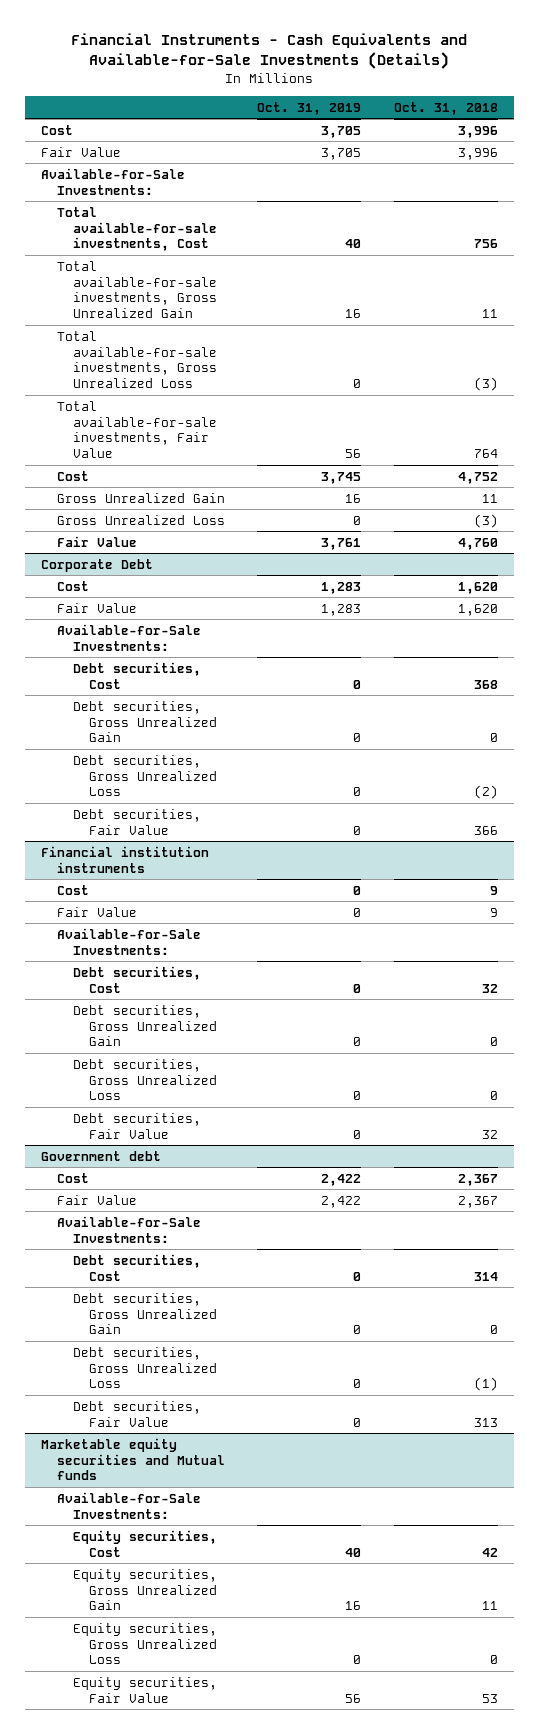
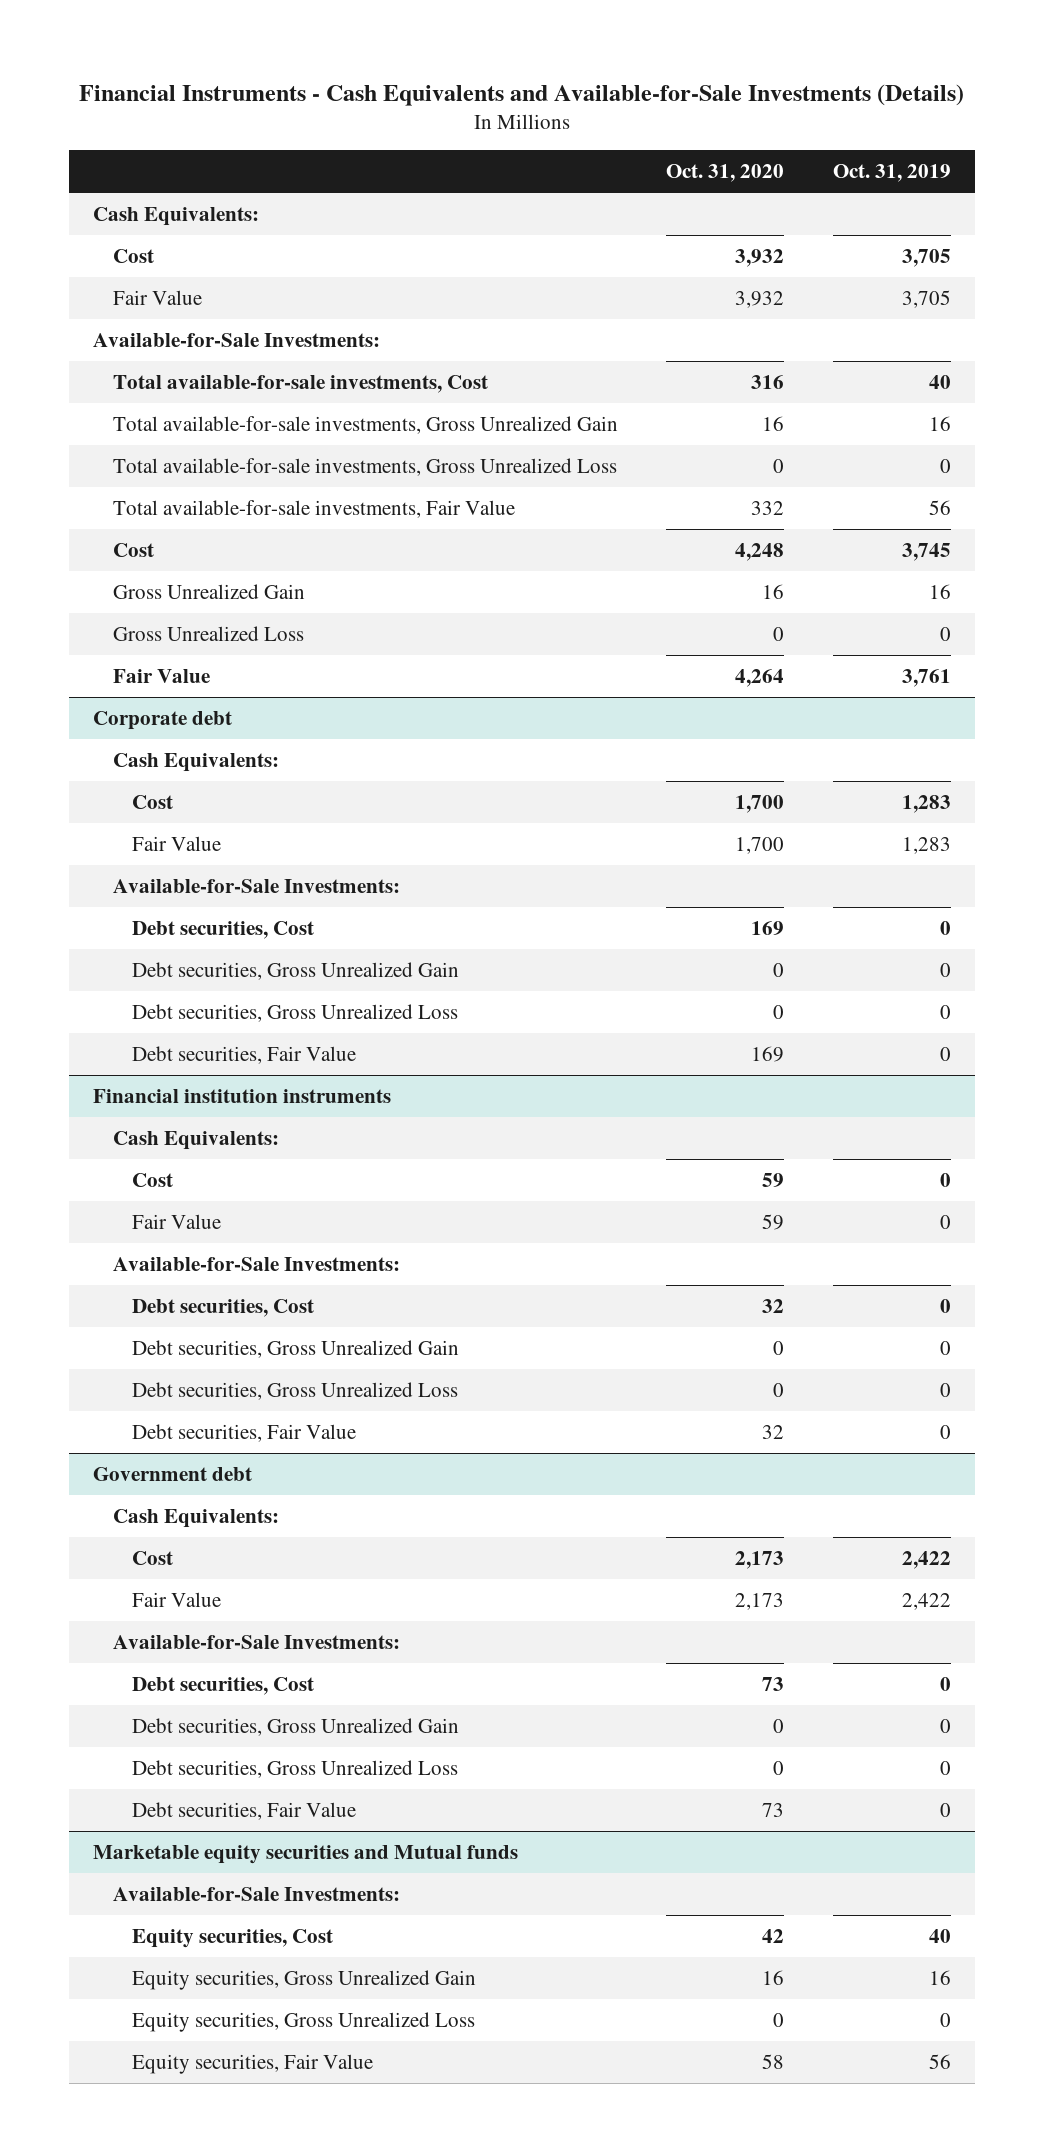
[393,101,498,115] Oct. 31, 2018 -> none
none -> [666,164,785,183] Oct. 31, 2020
none -> [93,206,260,226] Cash Equivalents:
[41,558,154,572] Corporate Debt -> [93,710,233,730] Corporate debt
none -> [112,752,279,772] Cash Equivalents:
none -> [112,1130,279,1150] Cash Equivalents:
none -> [112,1508,279,1528] Cash Equivalents:

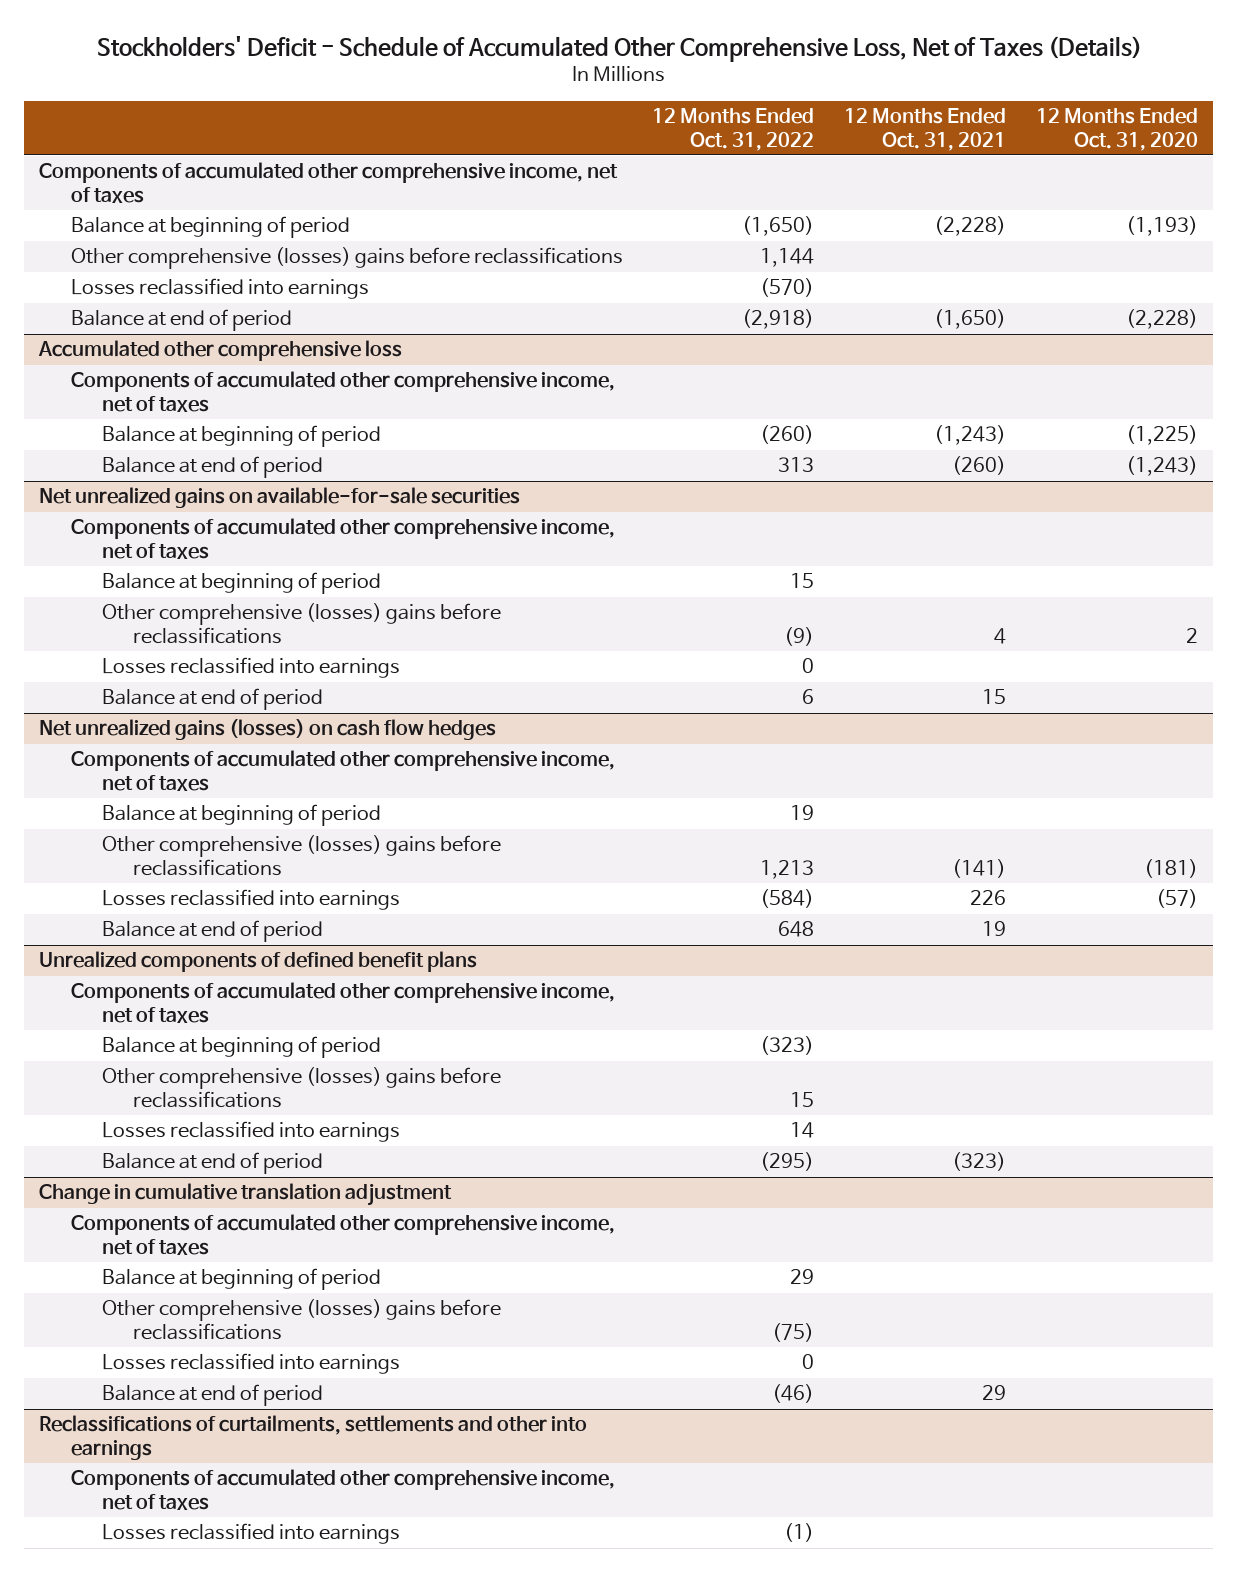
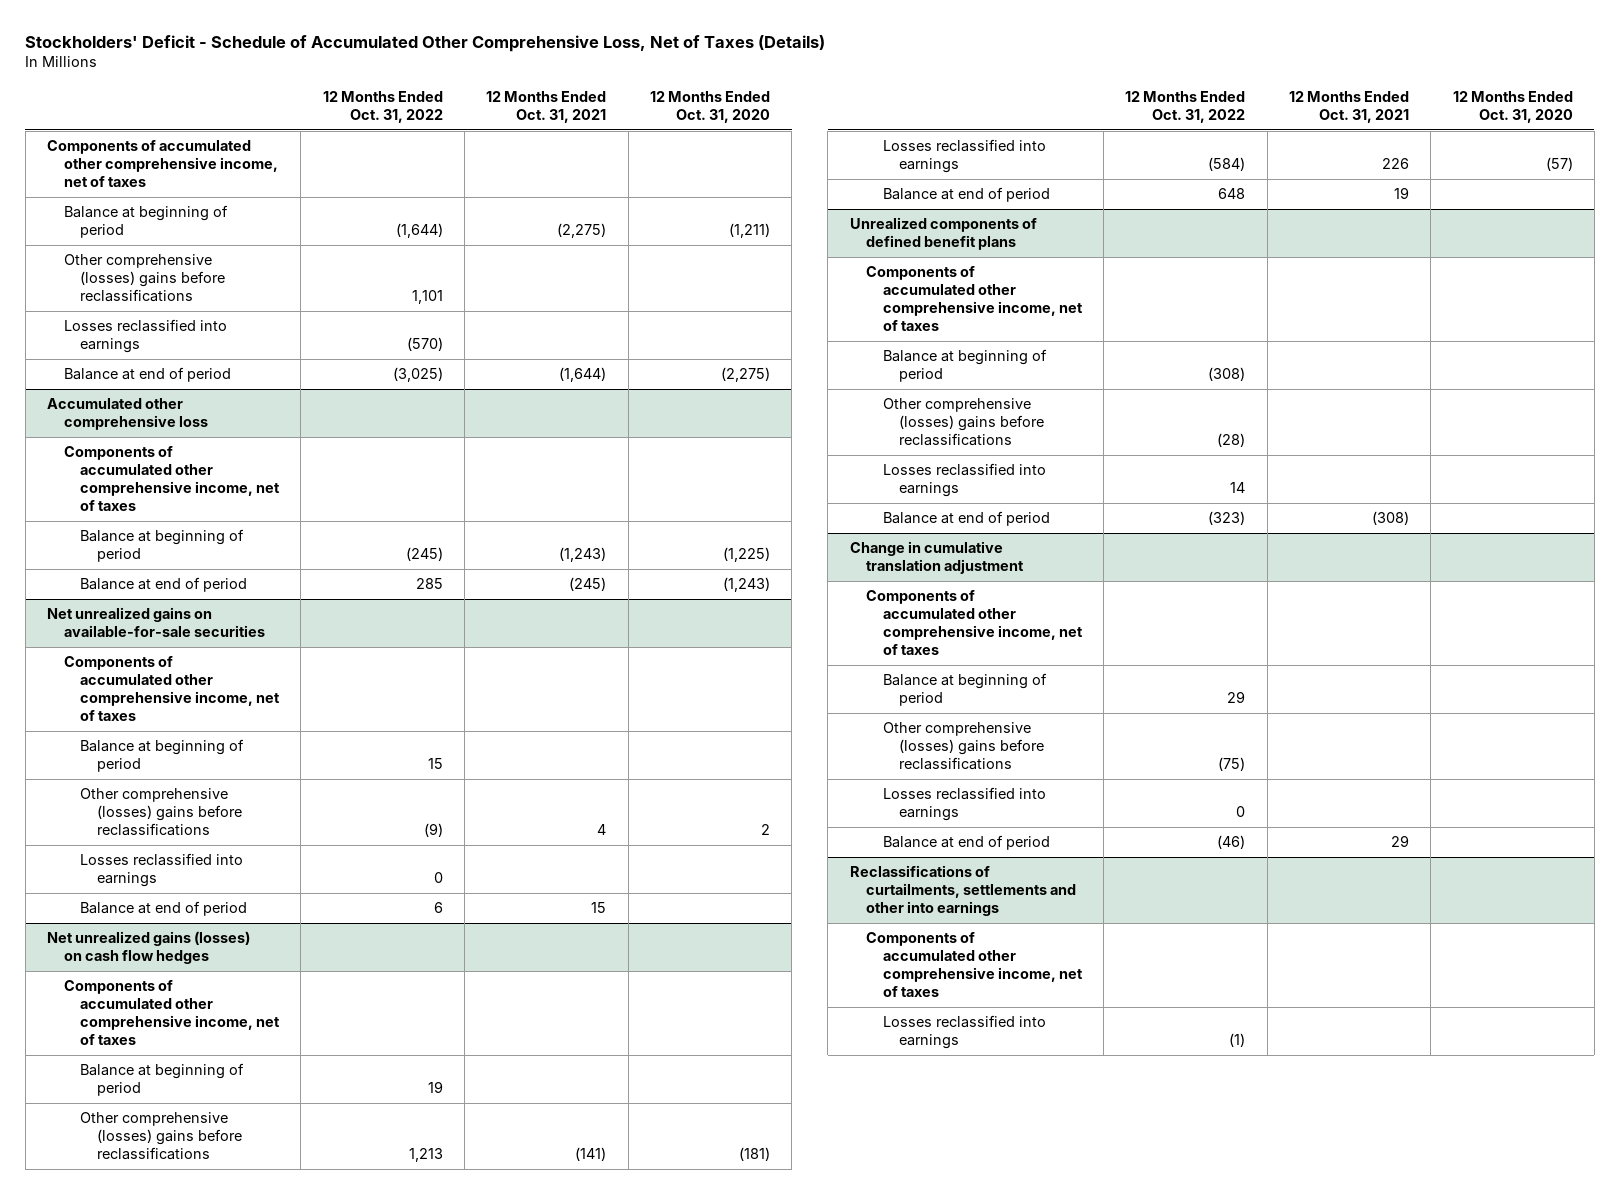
[742,216,815,237] (1,650) -> [395,223,443,239] (1,644)
[934,216,1007,237] (2,228) -> [557,223,607,239] (2,275)
[1126,216,1199,237] (1,193) -> [728,223,770,239] (1,211)
[760,248,815,268] 1,144 -> [411,290,443,305] 1,101
[742,309,815,330] (2,918) -> [392,367,443,383] (3,025)
[934,309,1007,330] (1,650) -> [559,367,607,383] (1,644)
[1126,309,1199,330] (2,228) -> [720,367,770,383] (2,275)
[760,425,815,445] (260) -> [405,547,443,562] (245)
[778,457,815,473] 313 -> [415,578,443,590] 285
[952,456,1007,476] (260) -> [569,577,607,592] (245)
[760,1036,815,1056] (323) -> [1208,367,1246,382] (308)
[790,1091,815,1107] 15 -> [1217,433,1246,448] (28)
[760,1152,815,1172] (295) -> [1208,511,1246,526] (323)
[952,1152,1007,1172] (323) -> [1371,511,1409,526] (308)

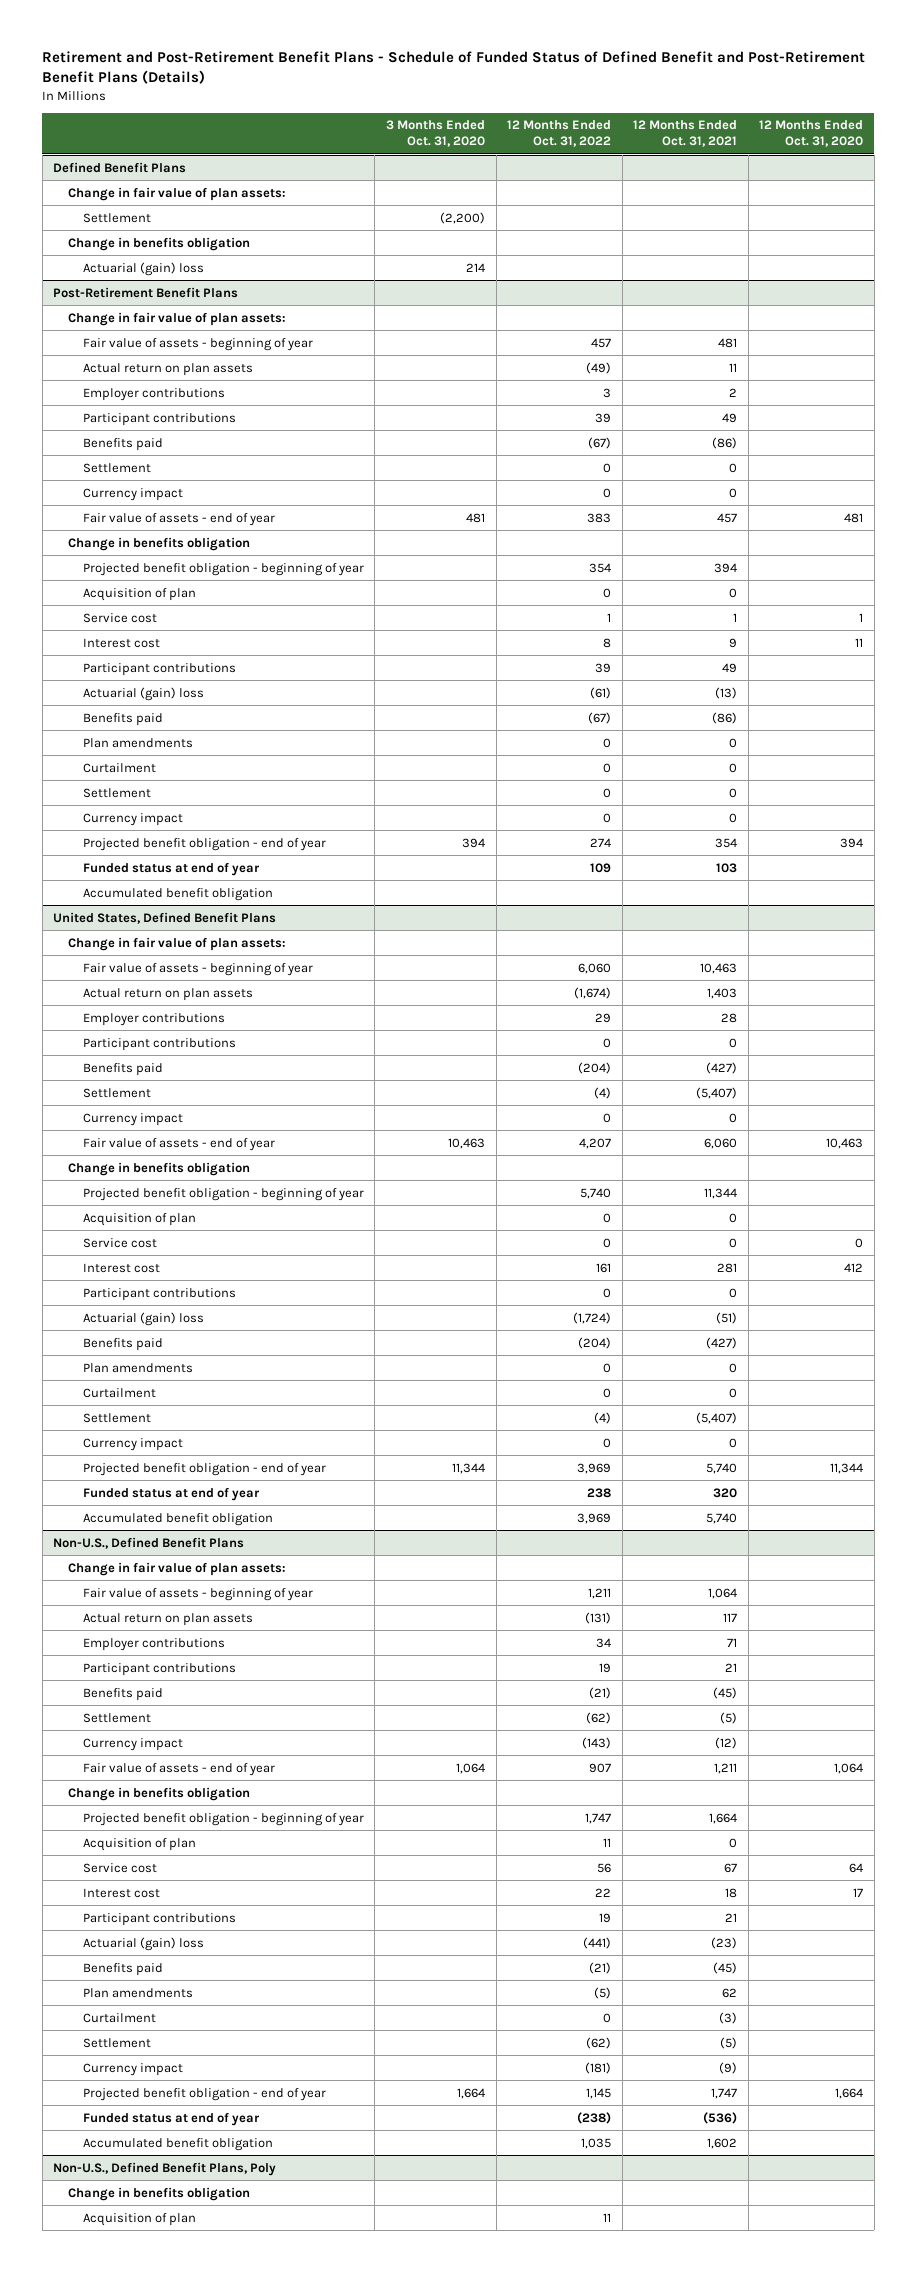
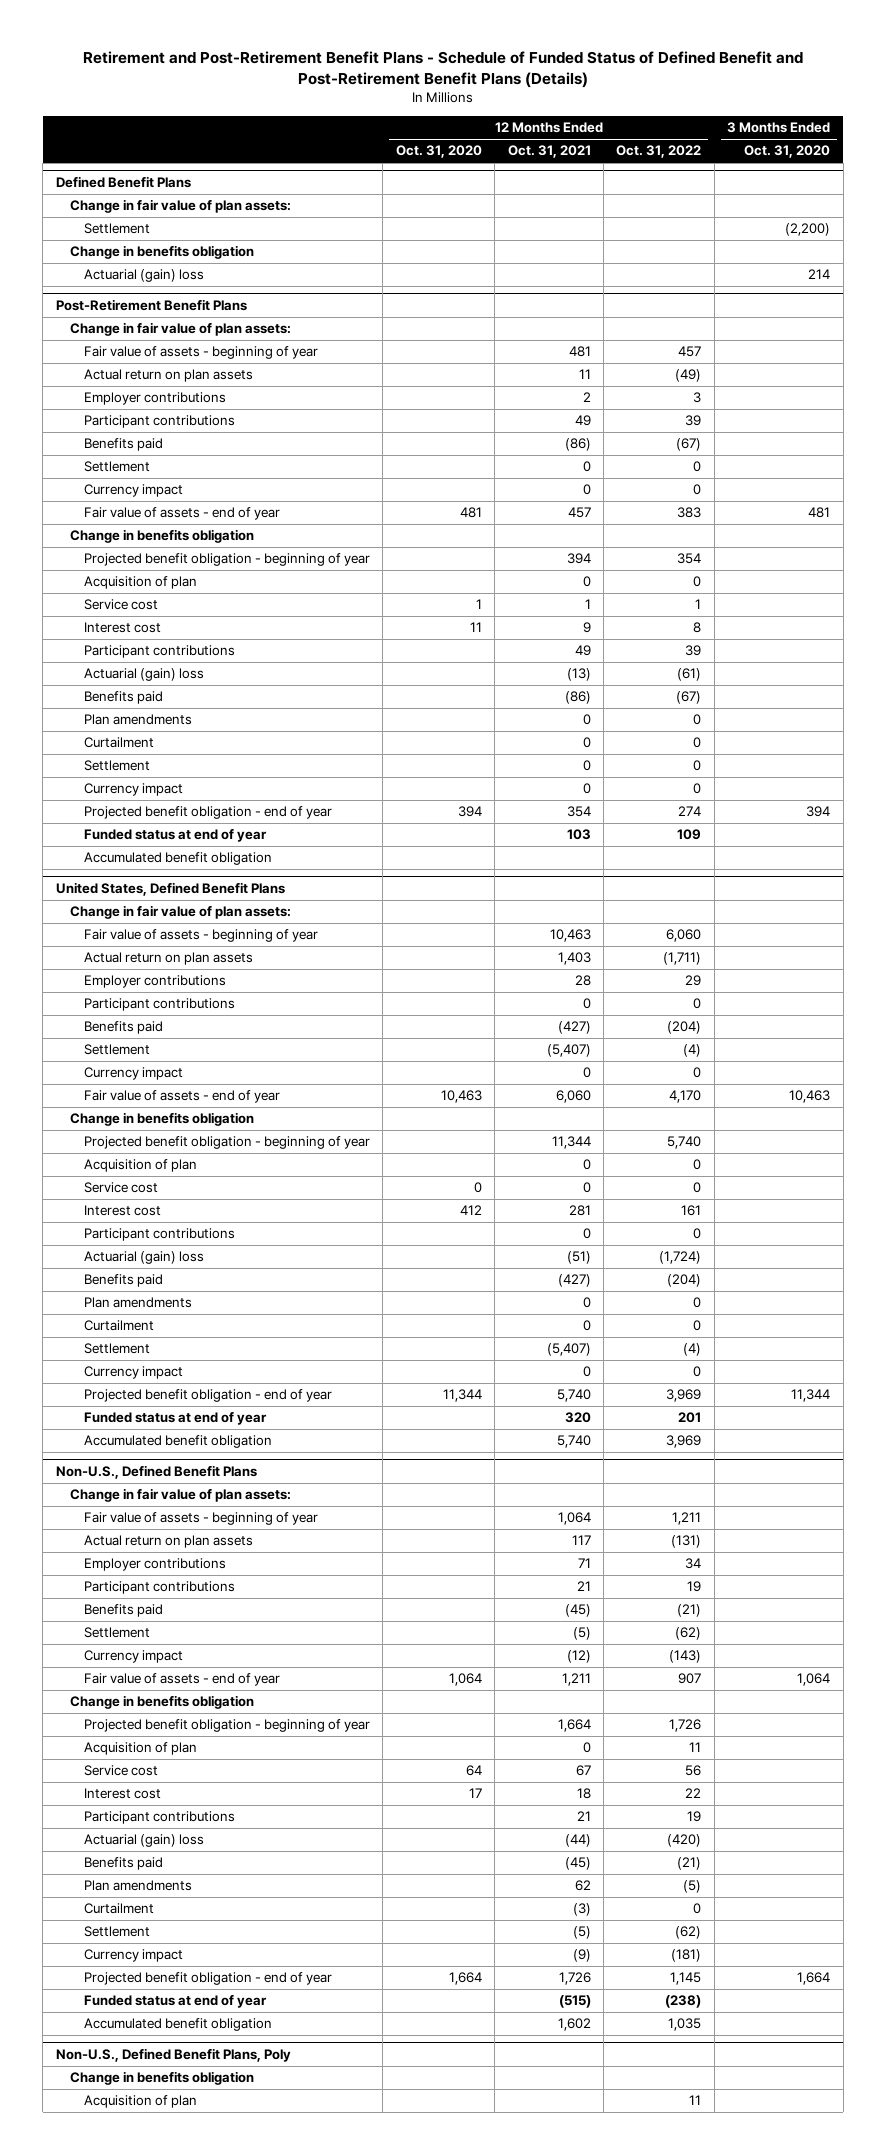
[574,986,612,999] (1,674) -> [663,952,702,966] (1,711)
[579,1137,612,1149] 4,207 -> [669,1090,702,1104] 4,170
[587,1487,612,1498] 238 -> [678,1412,702,1424] 201
[585,1812,612,1824] 1,747 -> [669,1719,702,1733] 1,726
[583,1936,612,1949] (441) -> [667,1834,702,1848] (420)
[711,1936,738,1949] (23) -> [564,1834,591,1848] (44)
[711,2087,738,2099] 1,747 -> [558,1972,591,1986] 1,726
[703,2111,738,2124] (536) -> [558,1995,591,2009] (515)

